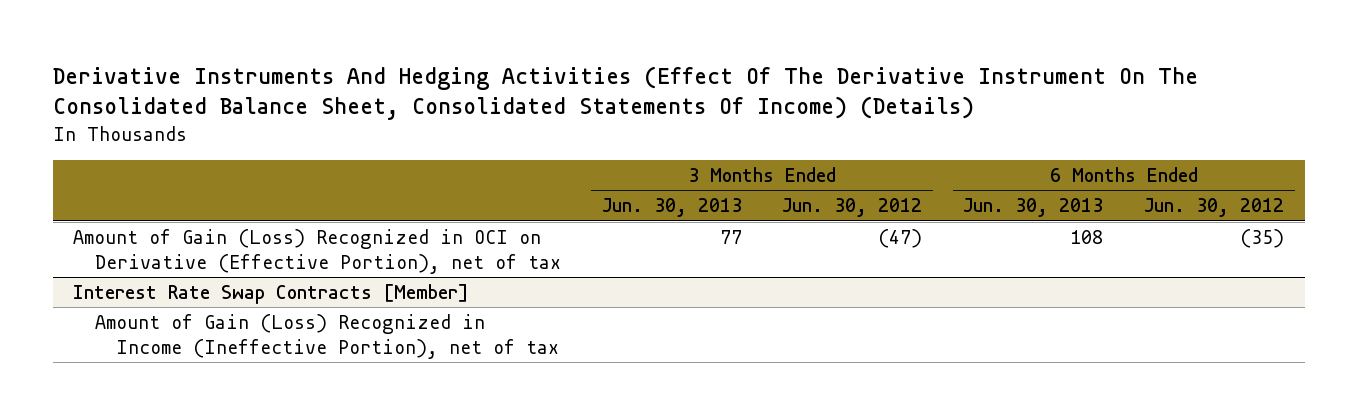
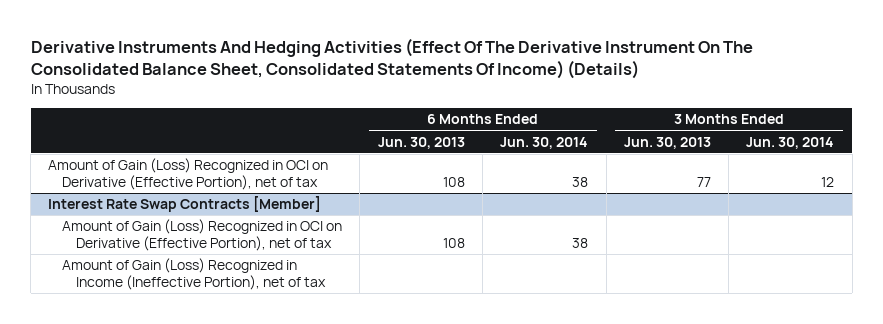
[782,198,923,218] Jun. 30, 2012 -> none
[1144,198,1285,218] Jun. 30, 2012 -> none
none -> [500,136,589,149] Jun. 30, 2014
none -> [746,136,835,149] Jun. 30, 2014
none -> [62,219,343,252] Amount of Gain (Loss) Recognized in OCI on Derivative (Effective Portion), net of tax

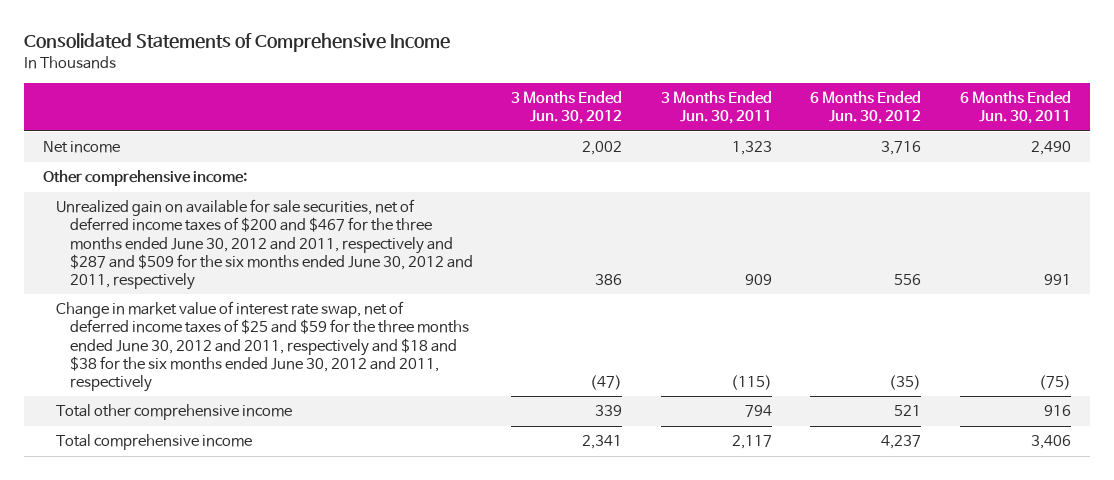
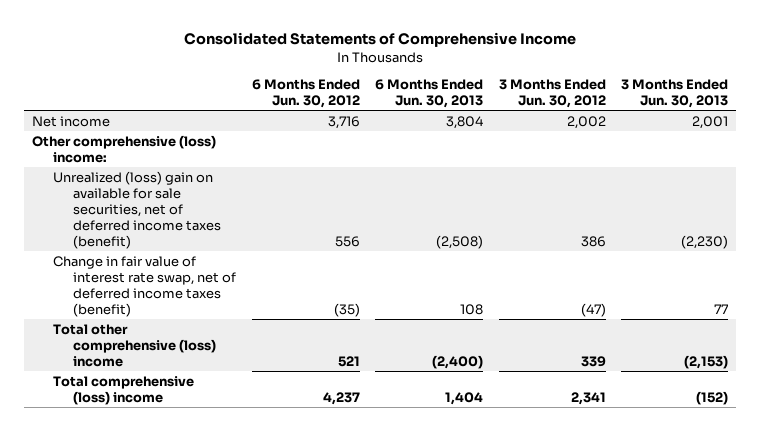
[660,91,772,125] 3 Months Ended Jun. 30, 2011 -> none
[960,91,1072,125] 6 Months Ended Jun. 30, 2011 -> none
none -> [375,79,484,109] 6 Months Ended Jun. 30, 2013
none -> [621,79,729,109] 3 Months Ended Jun. 30, 2013
[43,170,248,187] Other comprehensive income: -> [32,134,217,163] Other comprehensive (loss) income:
[56,199,473,290] Unrealized gain on available for sale securities, net of deferred income taxes of $200 and $467 for the three months ended June 30, 2012 and 2011, respectively and $287 and $509 for the six months ended June 30, 2012 and 2011, respectively -> [52,170,222,249] Unrealized (loss) gain on available for sale securities, net of deferred income taxes (benefit)
[56,301,469,392] Change in market value of interest rate swap, net of deferred income taxes of $25 and $59 for the three months ended June 30, 2012 and 2011, respectively and $18 and $38 for the six months ended June 30, 2012 and 2011, respectively -> [52,255,237,317] Change in fair value of interest rate swap, net of deferred income taxes (benefit)
[56,404,293,421] Total other comprehensive income -> [52,323,217,367] Total other comprehensive (loss) income
[56,434,253,451] Total comprehensive income -> [52,375,194,405] Total comprehensive (loss) income

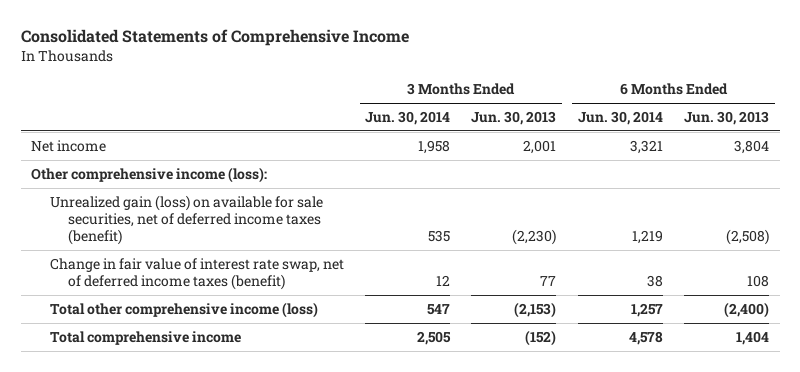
[251,79,360,109] 6 Months Ended Jun. 30, 2012 -> none
[498,79,606,109] 3 Months Ended Jun. 30, 2012 -> none
none -> [365,111,451,126] Jun. 30, 2014
none -> [577,111,663,126] Jun. 30, 2014
[32,134,217,163] Other comprehensive (loss) income: -> [31,167,268,184] Other comprehensive income (loss):
[52,170,222,249] Unrealized (loss) gain on available for sale securities, net of deferred income taxes (benefit) -> [49,195,323,245] Unrealized gain (loss) on available for sale securities, net of deferred income taxes (benefit)
[52,323,217,367] Total other comprehensive (loss) income -> [49,302,318,319] Total other comprehensive income (loss)
[52,375,194,405] Total comprehensive (loss) income -> [49,331,241,346] Total comprehensive income

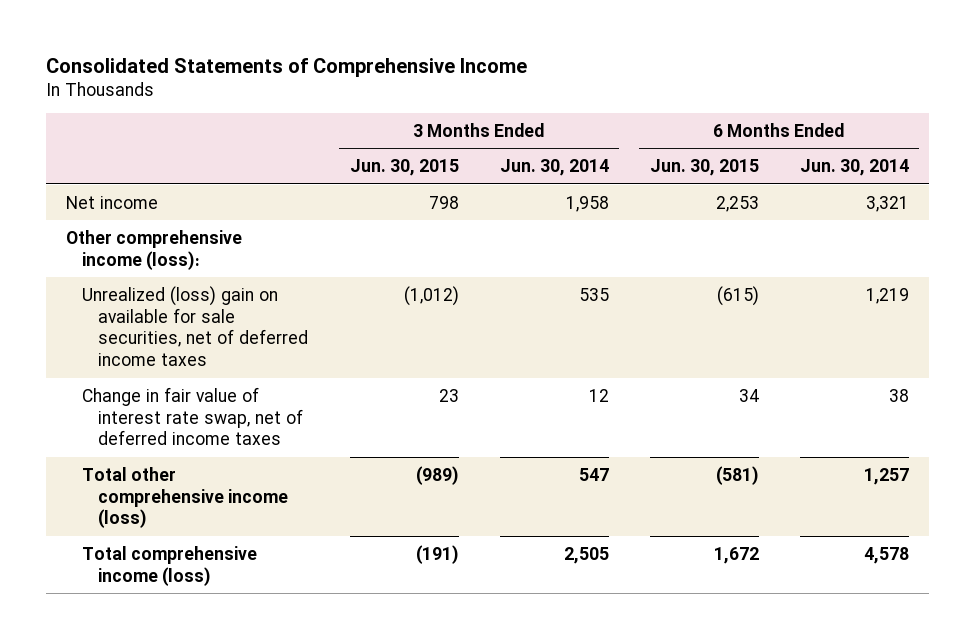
[471,111,557,126] Jun. 30, 2013 -> none
[684,111,770,126] Jun. 30, 2013 -> none
none -> [349,159,459,177] Jun. 30, 2015
none -> [649,159,759,177] Jun. 30, 2015
[49,195,323,245] Unrealized gain (loss) on available for sale securities, net of deferred income taxes (benefit) -> [82,285,309,367] Unrealized (loss) gain on available for sale securities, net of deferred income taxes
[49,258,344,290] Change in fair value of interest rate swap, net of deferred income taxes (benefit) -> [82,386,304,446] Change in fair value of interest rate swap, net of deferred income taxes
[49,331,241,346] Total comprehensive income -> [82,545,258,586] Total comprehensive income (loss)

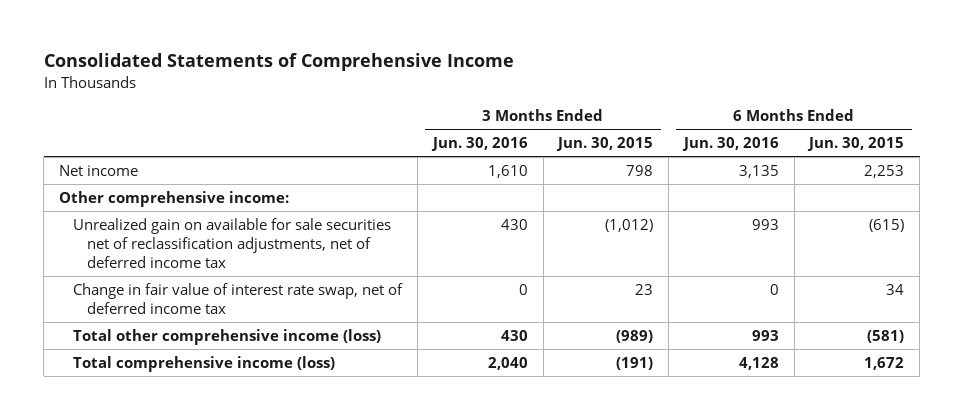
[499,159,609,177] Jun. 30, 2014 -> none
[799,159,909,177] Jun. 30, 2014 -> none
none -> [430,137,528,152] Jun. 30, 2016
none -> [681,137,779,152] Jun. 30, 2016
[66,229,243,270] Other comprehensive income (loss): -> [59,190,290,207] Other comprehensive income:
[82,285,309,367] Unrealized (loss) gain on available for sale securities, net of deferred income taxes -> [73,217,392,268] Unrealized gain on available for sale securities net of reclassification adjustments, net of deferred income tax
[82,386,304,446] Change in fair value of interest rate swap, net of deferred income taxes -> [73,282,404,314] Change in fair value of interest rate swap, net of deferred income tax

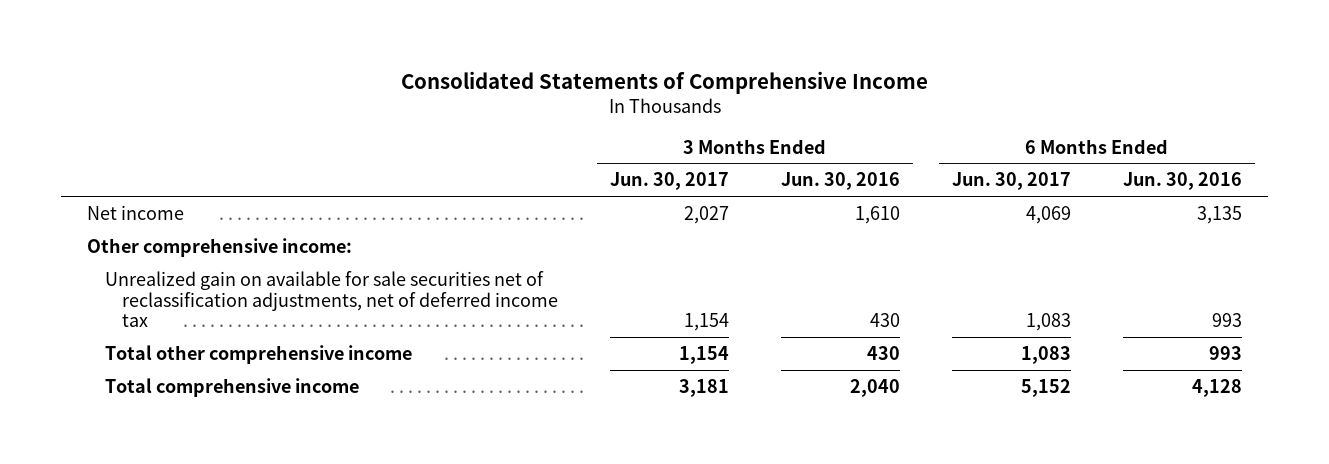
[556,137,654,152] Jun. 30, 2015 -> none
[807,137,905,152] Jun. 30, 2015 -> none
none -> [610,172,730,191] Jun. 30, 2017
none -> [952,172,1072,191] Jun. 30, 2017
[73,282,404,314] Change in fair value of interest rate swap, net of deferred income tax -> none
[73,328,382,345] Total other comprehensive income (loss) -> [104,344,412,364] Total other comprehensive income
[73,355,336,372] Total comprehensive income (loss) -> [104,377,359,397] Total comprehensive income

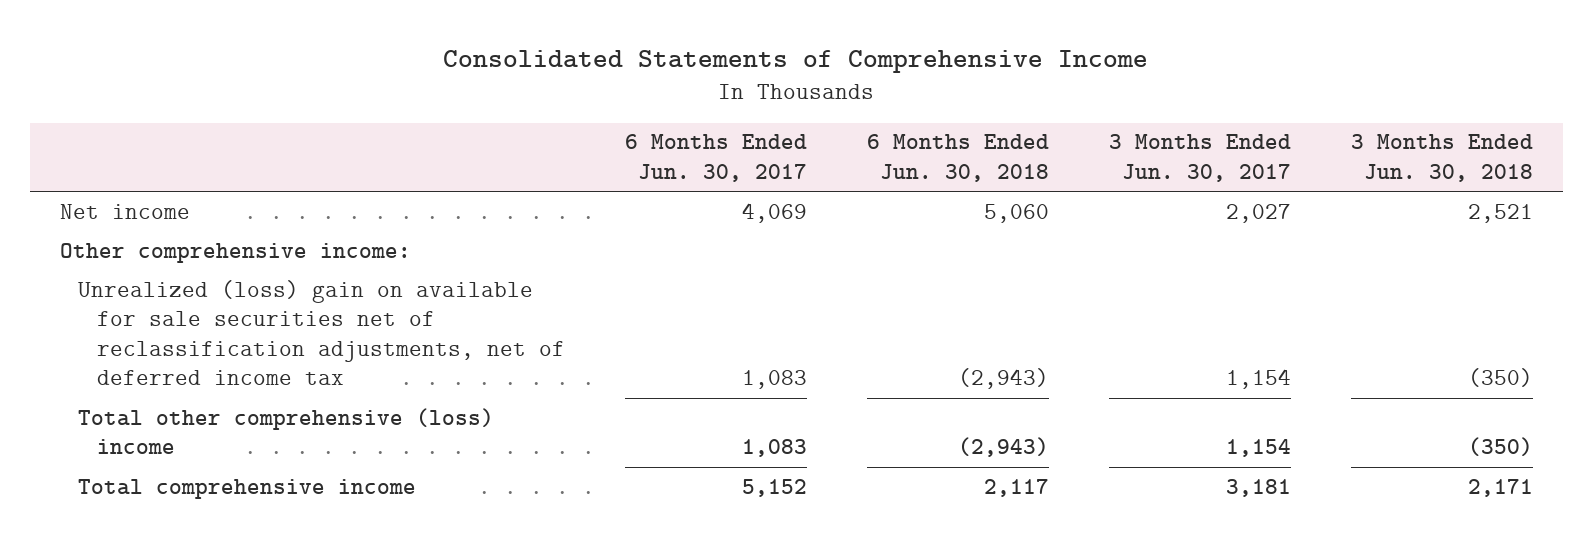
[781,172,901,191] Jun. 30, 2016 -> none
[1122,172,1242,191] Jun. 30, 2016 -> none
none -> [867,134,1050,183] 6 Months Ended Jun. 30, 2018
none -> [1351,134,1534,183] 3 Months Ended Jun. 30, 2018
[104,270,559,328] Unrealized gain on available for sale securities net of reclassification adjustments, net of deferred income tax -> [78,279,566,386] Unrealized (loss) gain on available for sale securities net of reclassification adjustments, net of deferred income tax
[104,344,412,364] Total other comprehensive income -> [78,407,495,455] Total other comprehensive (loss) income

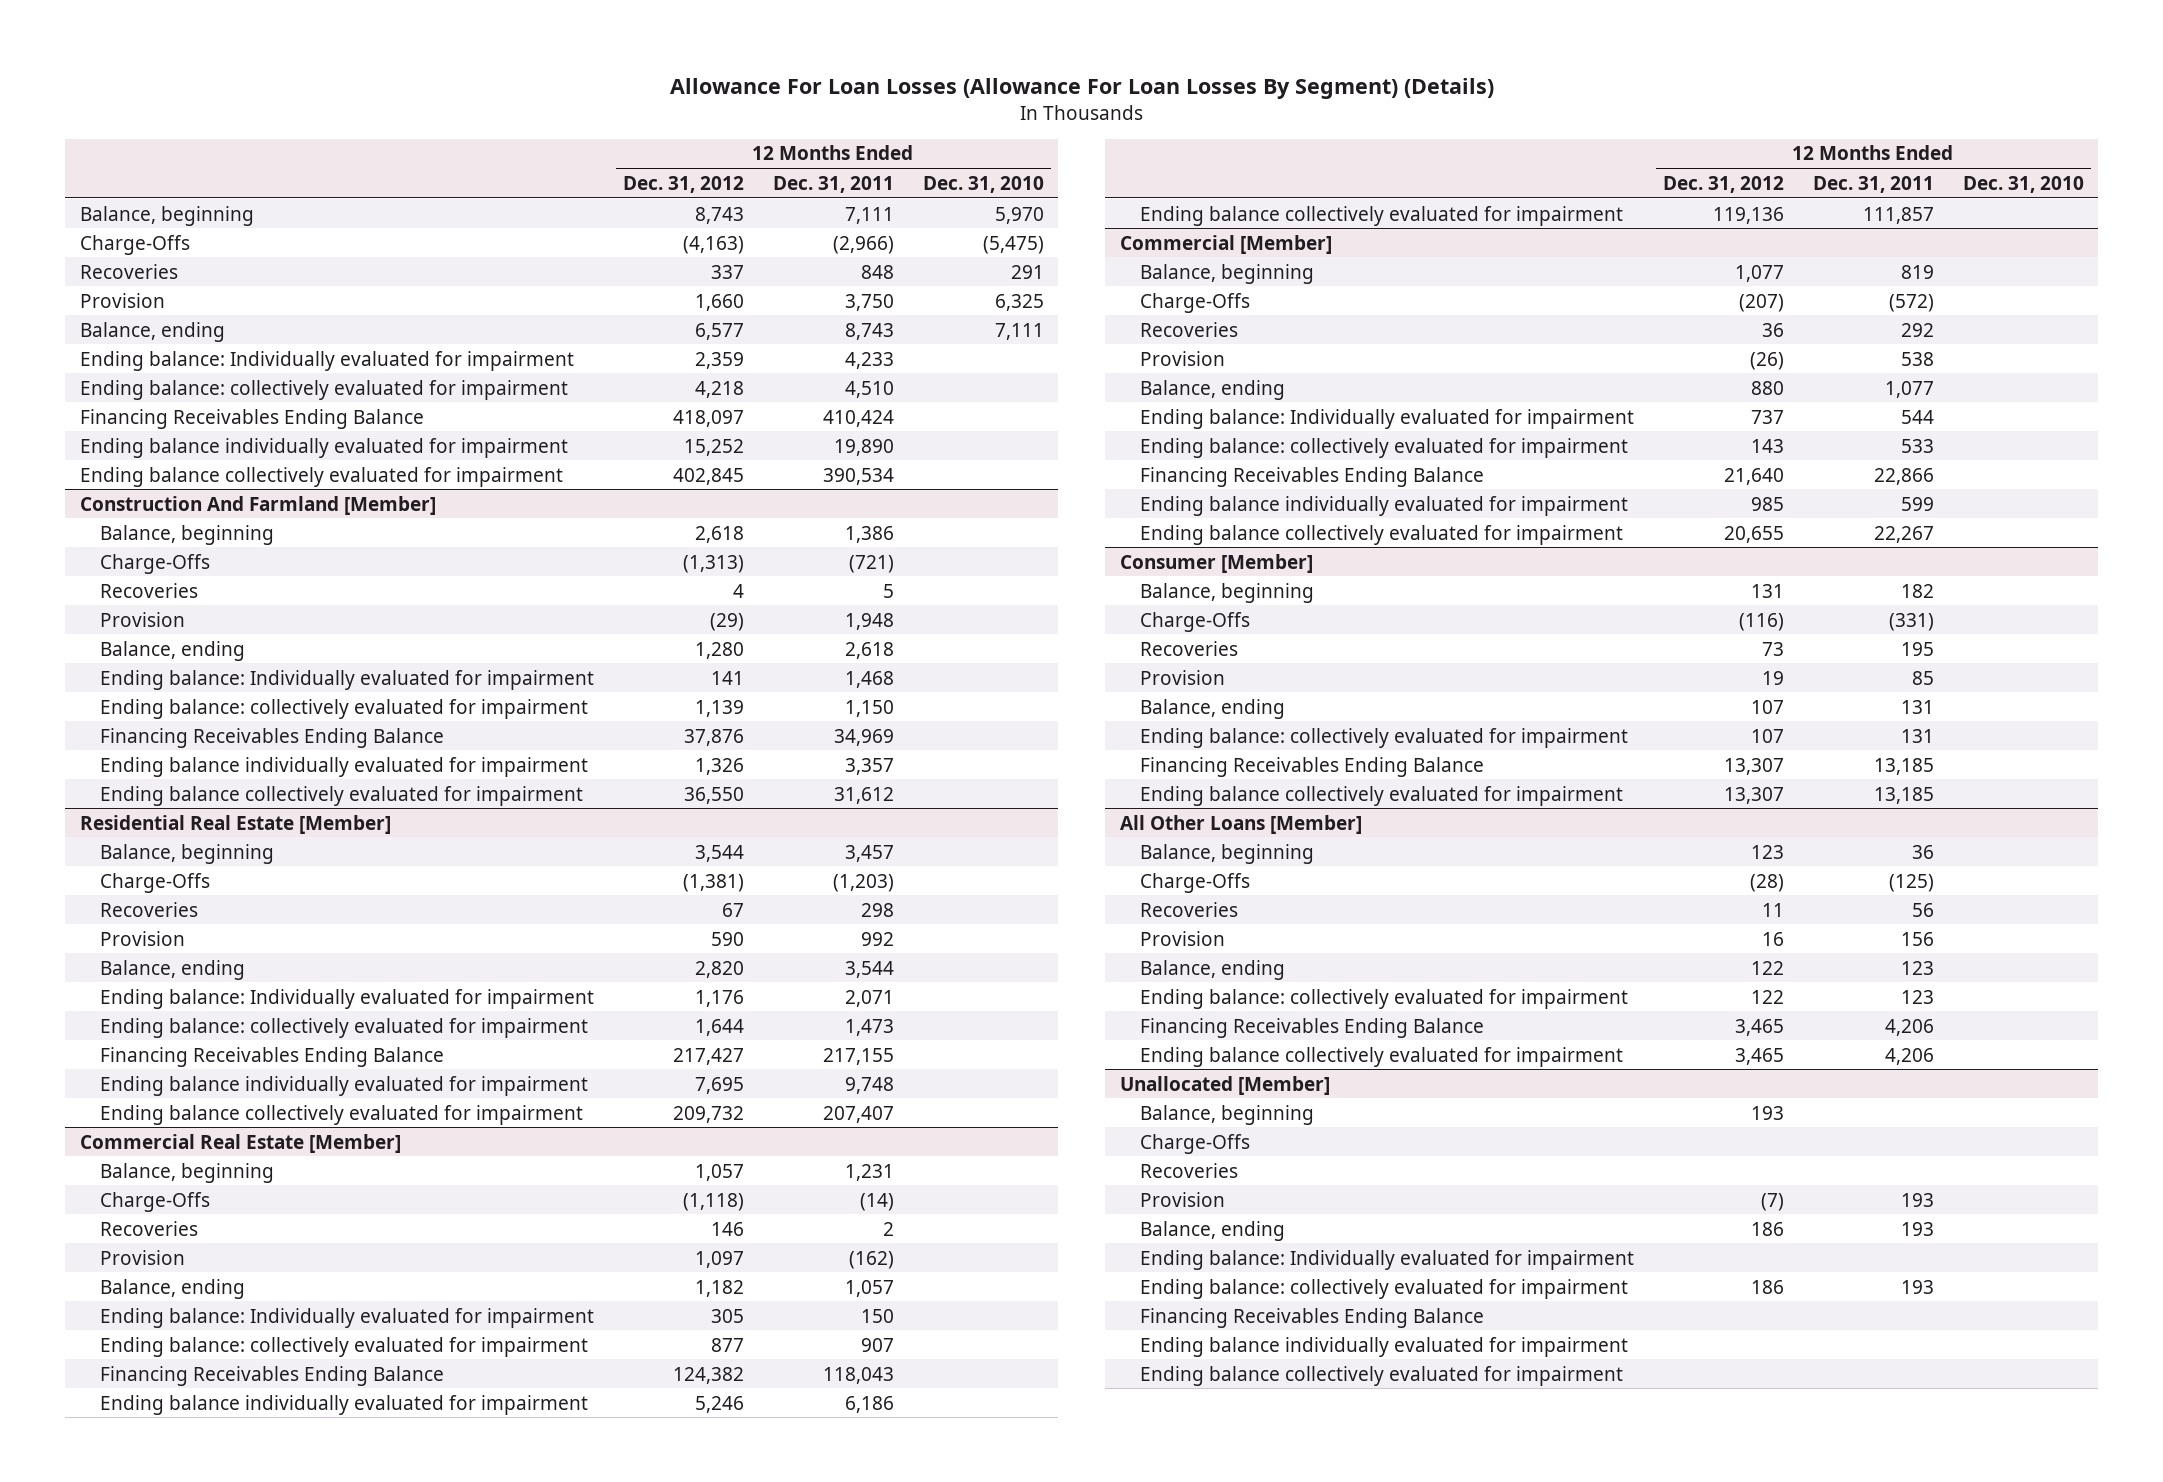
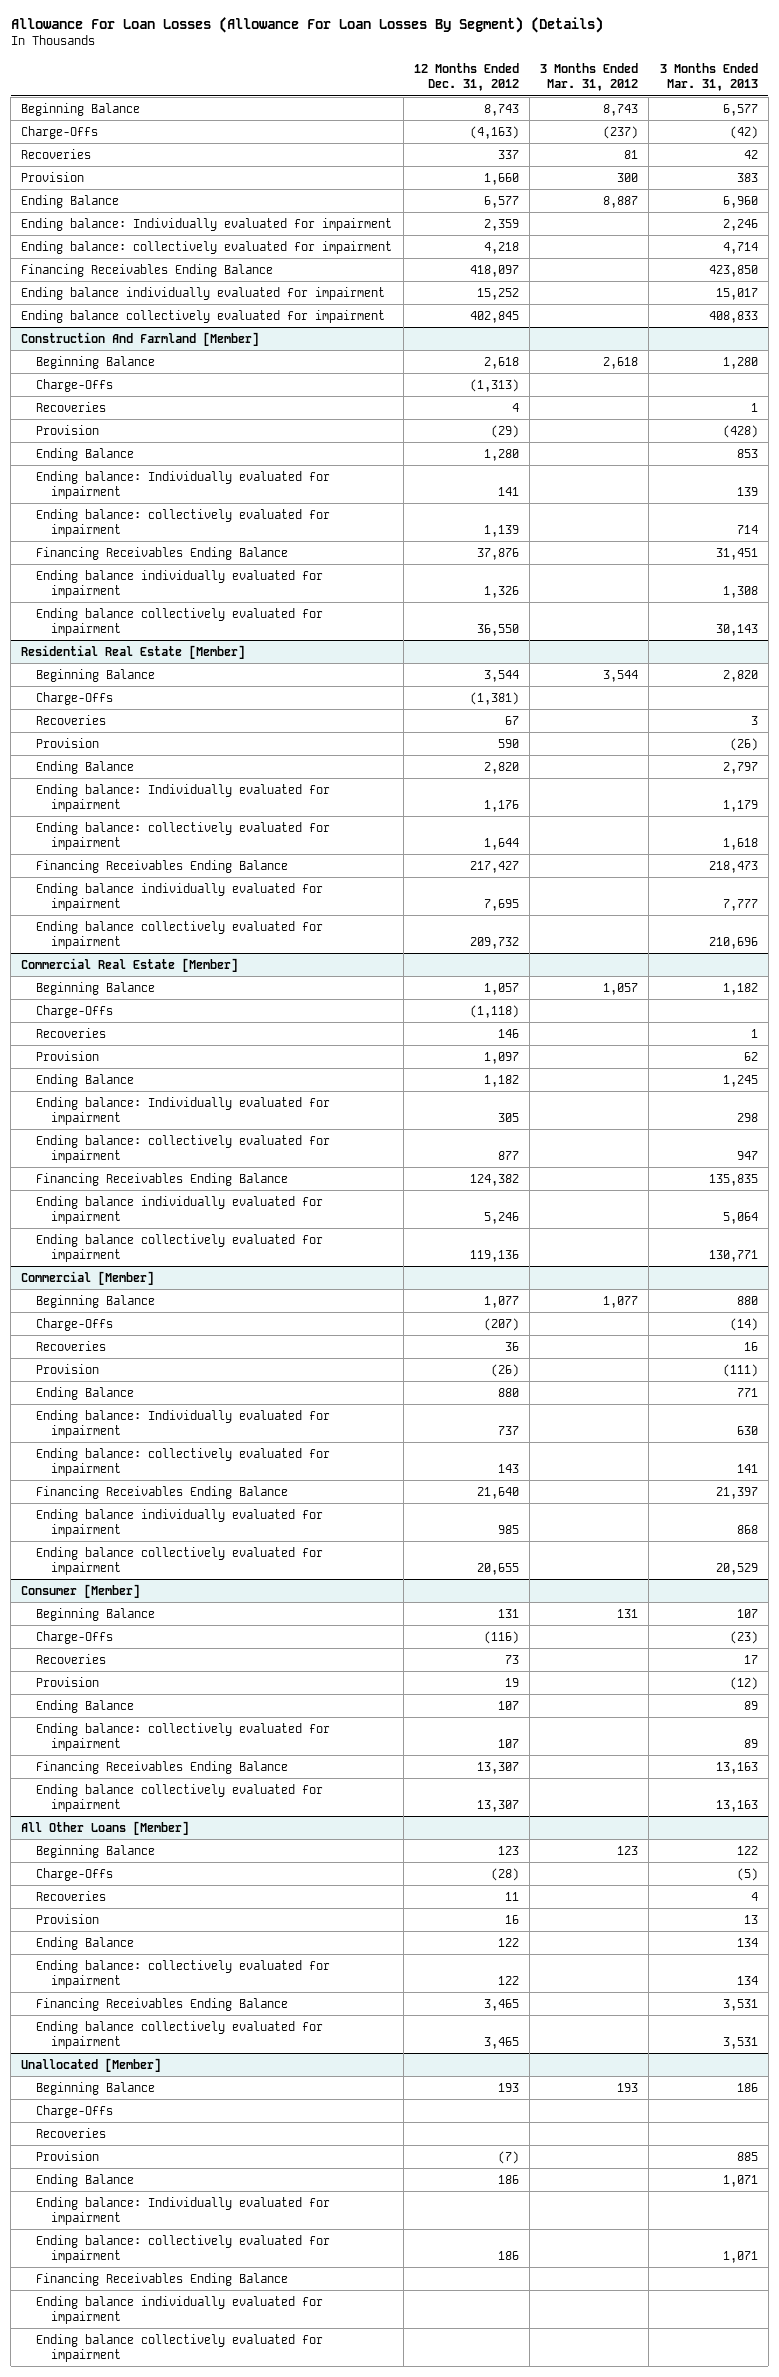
[772,175,894,193] Dec. 31, 2011 -> none
[922,175,1044,193] Dec. 31, 2010 -> none
none -> [540,63,639,92] 3 Months Ended Mar. 31, 2012
none -> [659,63,758,92] 3 Months Ended Mar. 31, 2013
[79,205,254,226] Balance, beginning -> [21,102,141,116] Beginning Balance
[79,321,225,342] Balance, ending -> [21,194,120,208] Ending Balance
[99,524,274,545] Balance, beginning -> [35,355,155,369] Beginning Balance
[99,640,245,661] Balance, ending -> [35,447,134,461] Ending Balance
[99,843,274,864] Balance, beginning -> [35,668,155,682] Beginning Balance
[99,959,245,980] Balance, ending -> [35,760,134,774] Ending Balance
[99,1162,274,1183] Balance, beginning -> [35,981,155,995] Beginning Balance
[99,1278,245,1299] Balance, ending -> [35,1073,134,1087] Ending Balance
[1140,263,1315,284] Balance, beginning -> [35,1294,155,1308] Beginning Balance
[1140,379,1286,400] Balance, ending -> [35,1386,134,1400] Ending Balance
[1140,582,1315,603] Balance, beginning -> [35,1607,155,1621] Beginning Balance
[1140,698,1286,719] Balance, ending -> [35,1699,134,1713] Ending Balance
[1140,843,1315,864] Balance, beginning -> [35,1844,155,1858] Beginning Balance
[1140,959,1286,980] Balance, ending -> [35,1936,134,1950] Ending Balance
[1140,1104,1315,1125] Balance, beginning -> [35,2081,155,2095] Beginning Balance
[1140,1220,1286,1241] Balance, ending -> [35,2173,134,2187] Ending Balance

